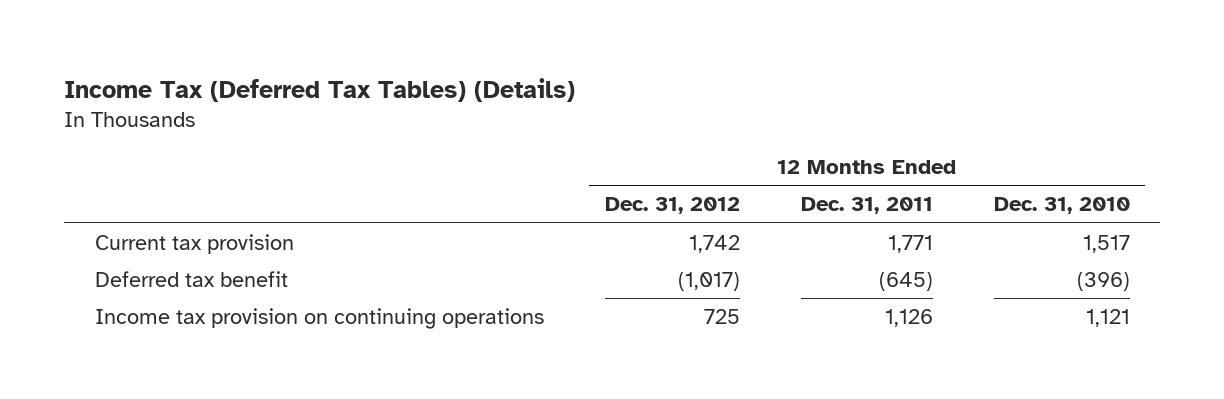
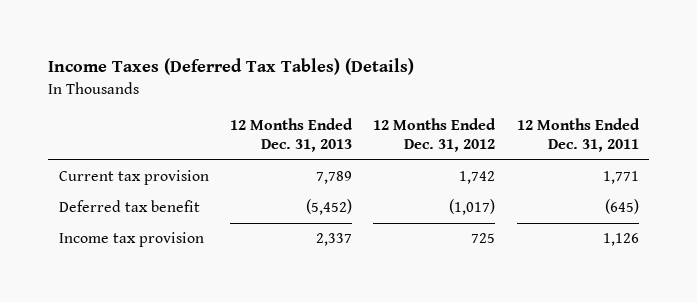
[64,77,576,102] Income Tax (Deferred Tax Tables) (Details) -> [47,58,414,76] Income Taxes (Deferred Tax Tables) (Details)
[993,197,1130,215] Dec. 31, 2010 -> none
none -> [229,117,353,153] 12 Months Ended Dec. 31, 2013
[94,307,544,329] Income tax provision on continuing operations -> [58,232,204,248] Income tax provision

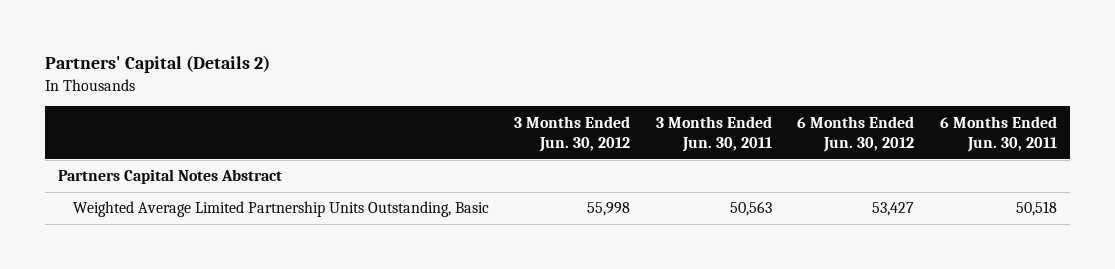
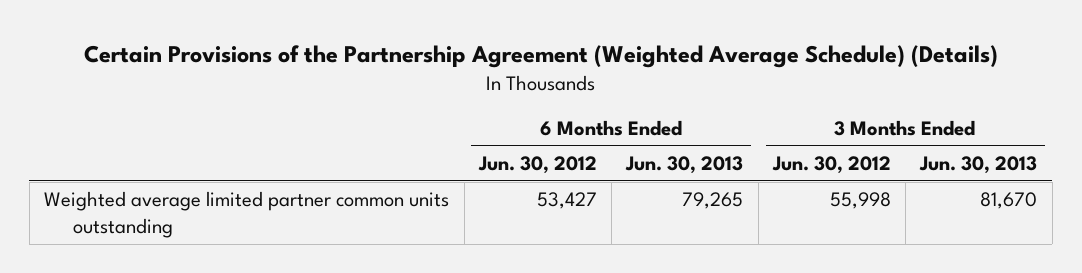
[45,55,271,74] Partners' Capital (Details 2) -> [83,44,998,68] Certain Provisions of the Partnership Agreement (Weighted Average Schedule) (Details)
[655,115,772,152] 3 Months Ended Jun. 30, 2011 -> none
[939,115,1057,152] 6 Months Ended Jun. 30, 2011 -> none
none -> [625,156,744,175] Jun. 30, 2013
none -> [919,156,1038,175] Jun. 30, 2013
[57,169,282,185] Partners Capital Notes Abstract -> none
[72,201,489,218] Weighted Average Limited Partnership Units Outstanding, Basic -> [44,191,450,239] Weighted average limited partner common units outstanding

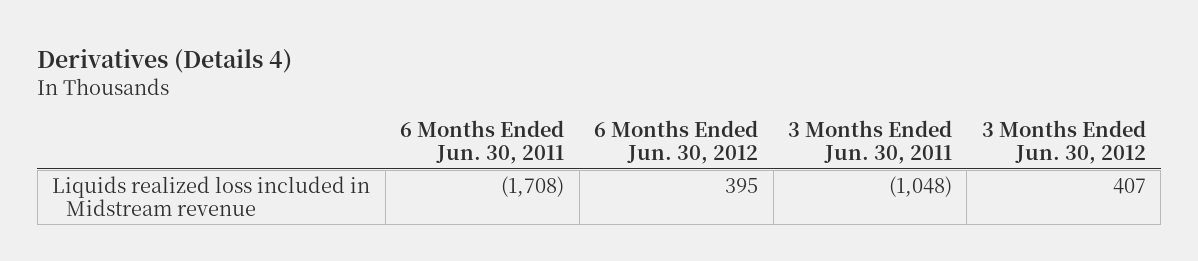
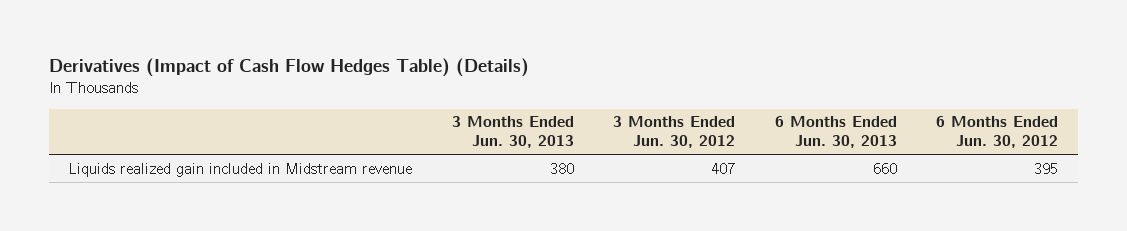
[37,49,293,74] Derivatives (Details 4) -> [48,58,529,78] Derivatives (Impact of Cash Flow Hedges Table) (Details)
[400,120,565,165] 6 Months Ended Jun. 30, 2011 -> none
[788,120,953,165] 3 Months Ended Jun. 30, 2011 -> none
none -> [451,116,574,149] 3 Months Ended Jun. 30, 2013
none -> [774,116,897,149] 6 Months Ended Jun. 30, 2013
[52,175,371,216] Liquids realized loss included in Midstream revenue -> [68,162,413,177] Liquids realized gain included in Midstream revenue

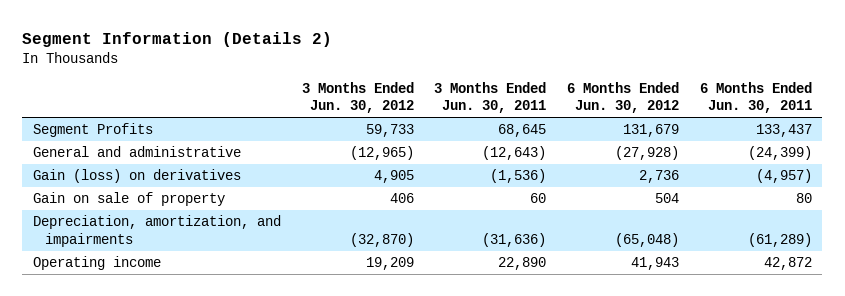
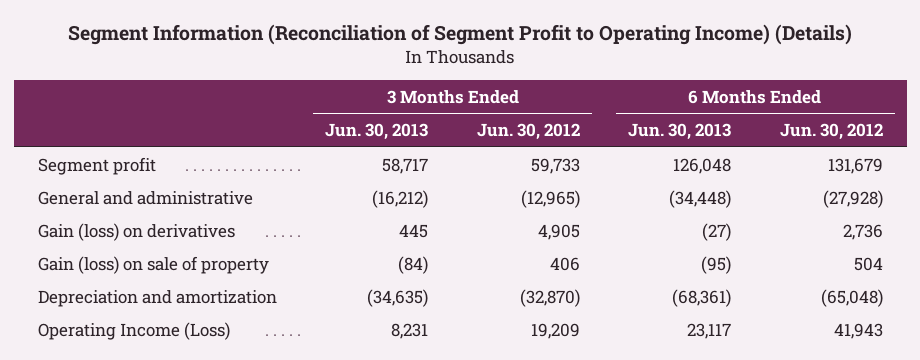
[22,32,333,48] Segment Information (Details 2) -> [68,24,853,46] Segment Information (Reconciliation of Segment Profit to Operating Income) (Details)
[434,81,547,114] 3 Months Ended Jun. 30, 2011 -> none
[699,81,812,114] 6 Months Ended Jun. 30, 2011 -> none
none -> [325,123,429,141] Jun. 30, 2013
none -> [628,123,732,141] Jun. 30, 2013
[32,123,153,138] Segment Profits -> [37,156,156,175] Segment profit
[32,192,225,207] Gain on sale of property -> [37,255,269,274] Gain (loss) on sale of property
[32,215,281,247] Depreciation, amortization, and impairments -> [37,289,277,307] Depreciation and amortization
[32,256,161,271] Operating income -> [37,321,230,340] Operating Income (Loss)

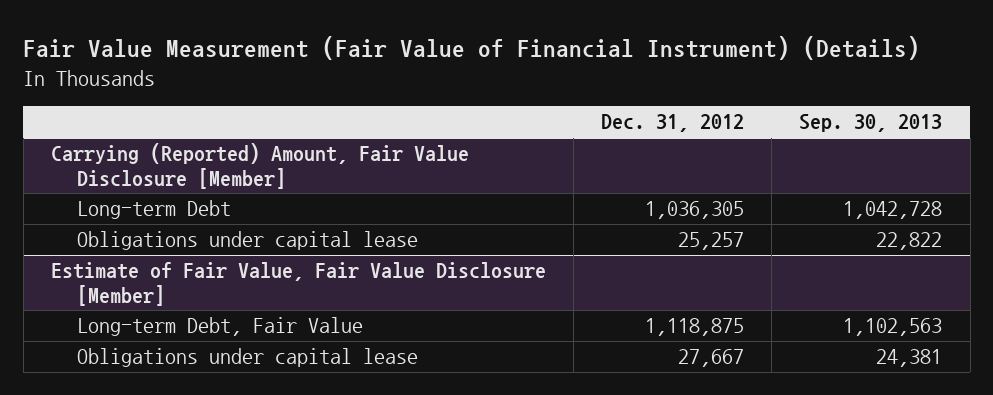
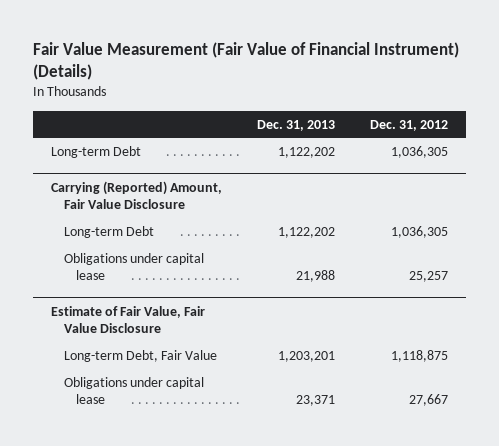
[799,114,943,133] Sep. 30, 2013 -> none
none -> [257,119,336,131] Dec. 31, 2013
[50,143,469,189] Carrying (Reported) Amount, Fair Value Disclosure [Member] -> none
none -> [50,180,222,209] Carrying (Reported) Amount, Fair Value Disclosure
none -> [63,225,154,238] Long-term Debt
[50,262,546,306] Estimate of Fair Value, Fair Value Disclosure [Member] -> [50,305,205,333] Estimate of Fair Value, Fair Value Disclosure

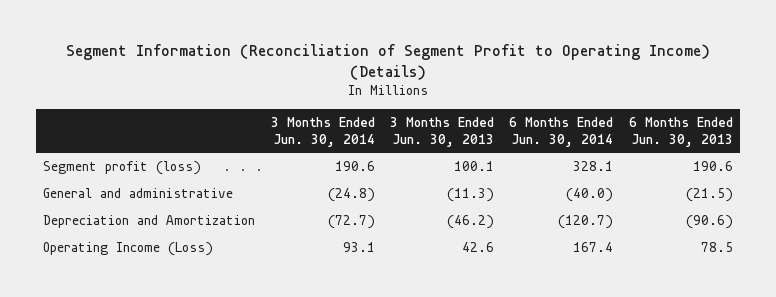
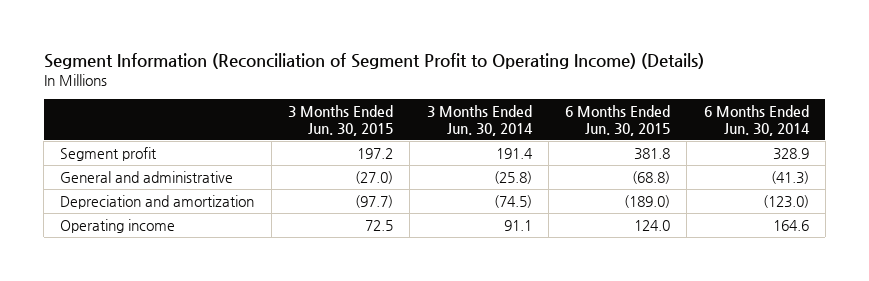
[389,116,494,147] 3 Months Ended Jun. 30, 2013 -> none
[628,116,733,147] 6 Months Ended Jun. 30, 2013 -> none
none -> [287,105,393,136] 3 Months Ended Jun. 30, 2015
none -> [565,105,671,136] 6 Months Ended Jun. 30, 2015
[43,161,202,176] Segment profit (loss) -> [60,146,158,161] Segment profit
[334,161,375,172] 190.6 -> [495,147,533,159] 191.4
[573,161,614,172] 328.1 -> [772,147,809,160] 328.9
[327,188,375,203] (24.8) -> [493,170,532,184] (25.8)
[566,188,614,203] (40.0) -> [770,170,809,184] (41.3)
[43,215,256,229] Depreciation and Amortization -> [60,194,255,209] Depreciation and amortization
[327,215,375,230] (72.7) -> [493,194,532,208] (74.5)
[558,215,614,230] (120.7) -> [762,194,809,208] (123.0)
[43,242,214,257] Operating Income (Loss) -> [60,218,176,233] Operating income
[342,242,375,253] 93.1 -> [503,219,532,231] 91.1
[573,242,614,253] 167.4 -> [772,219,809,231] 164.6

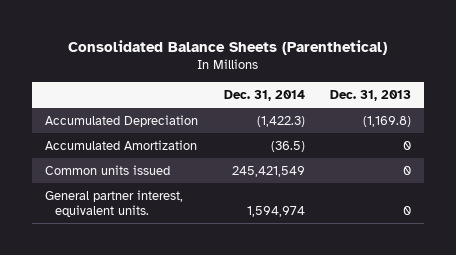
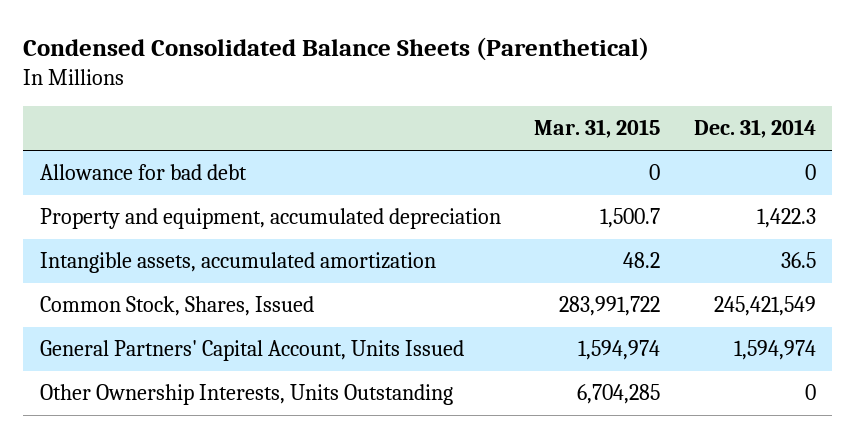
[68,39,388,55] Consolidated Balance Sheets (Parenthetical) -> [23,37,650,62] Condensed Consolidated Balance Sheets (Parenthetical)
[330,89,412,101] Dec. 31, 2013 -> none
none -> [534,119,661,139] Mar. 31, 2015
none -> [39,164,247,181] Allowance for bad debt
[44,114,198,127] Accumulated Depreciation -> [39,208,501,230] Property and equipment, accumulated depreciation
[256,115,305,127] (1,422.3) -> [756,208,816,229] 1,422.3
[44,139,197,150] Accumulated Amortization -> [39,252,436,274] Intangible assets, accumulated amortization
[270,140,305,152] (36.5) -> [780,252,816,269] 36.5
[44,164,170,175] Common units issued -> [39,296,314,317] Common Stock, Shares, Issued
[44,189,183,217] General partner interest, equivalent units. -> [39,340,464,362] General Partners' Capital Account, Units Issued
none -> [39,384,453,406] Other Ownership Interests, Units Outstanding

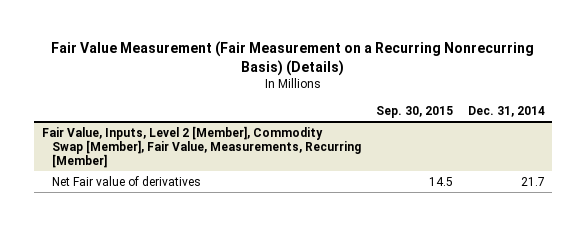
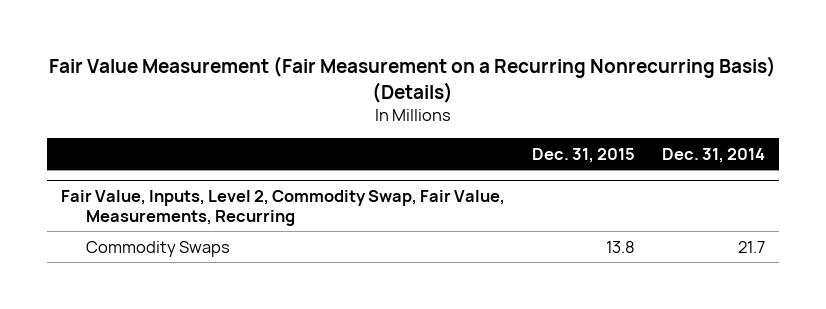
[375,106,453,119] Sep. 30, 2015 -> none
none -> [532,147,636,163] Dec. 31, 2015
[41,125,361,168] Fair Value, Inputs, Level 2 [Member], Commodity Swap [Member], Fair Value, Measurements, Recurring [Member] -> [60,189,505,226] Fair Value, Inputs, Level 2, Commodity Swap, Fair Value, Measurements, Recurring
[51,175,201,186] Net Fair value of derivatives -> [85,240,230,257] Commodity Swaps

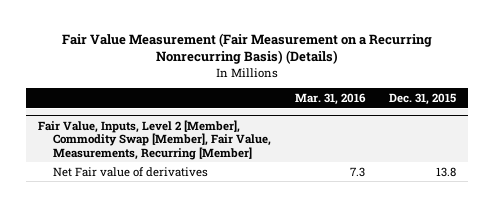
[662,147,766,163] Dec. 31, 2014 -> none
none -> [295,92,367,105] Mar. 31, 2016
[60,189,505,226] Fair Value, Inputs, Level 2, Commodity Swap, Fair Value, Measurements, Recurring -> [37,119,272,160] Fair Value, Inputs, Level 2 [Member], Commodity Swap [Member], Fair Value, Measurements, Recurring [Member]
[85,240,230,257] Commodity Swaps -> [53,166,209,177] Net Fair value of derivatives

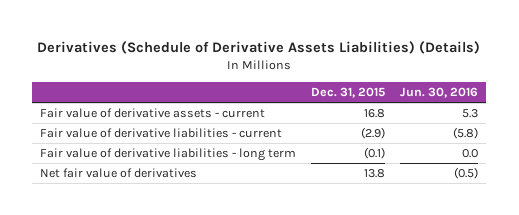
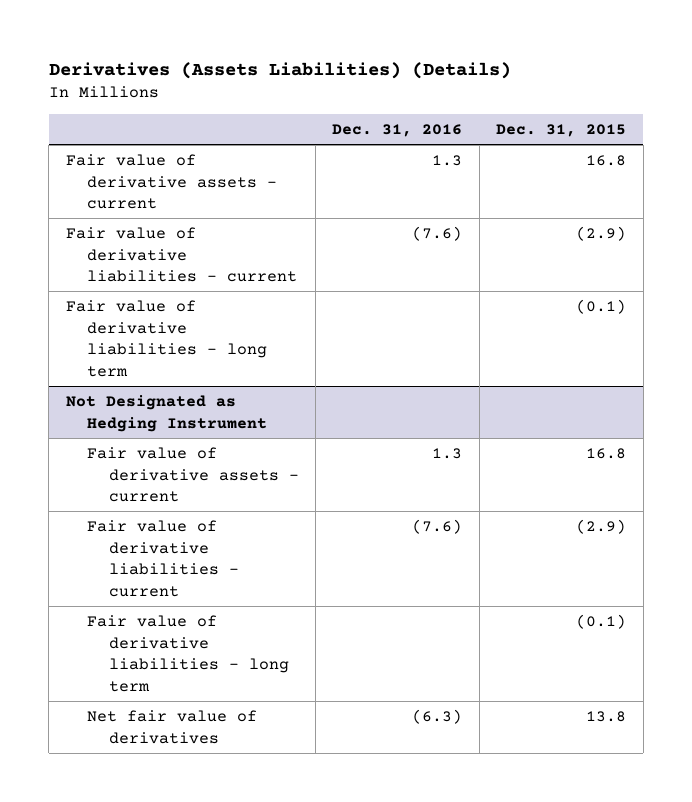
[37,41,481,55] Derivatives (Schedule of Derivative Assets Liabilities) (Details) -> [48,61,511,79] Derivatives (Assets Liabilities) (Details)
[400,87,479,99] Jun. 30, 2016 -> none
none -> [332,123,463,137] Dec. 31, 2016
none -> [65,394,268,432] Not Designated as Hedging Instrument
none -> [87,446,299,503] Fair value of derivative assets - current
none -> [87,519,239,597] Fair value of derivative liabilities - current
none -> [87,614,289,692] Fair value of derivative liabilities - long term

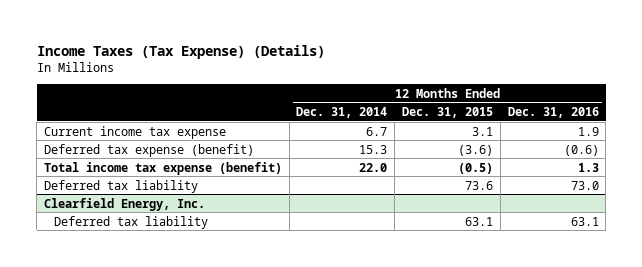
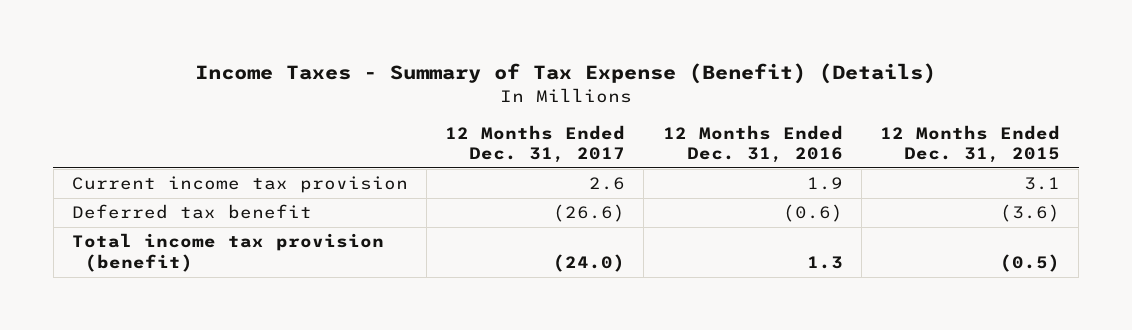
[36,44,325,59] Income Taxes (Tax Expense) (Details) -> [194,63,936,85] Income Taxes - Summary of Tax Expense (Benefit) (Details)
[296,107,388,119] Dec. 31, 2014 -> none
none -> [445,124,626,164] 12 Months Ended Dec. 31, 2017
[43,179,198,193] Deferred tax liability -> none
[43,197,205,211] Clearfield Energy, Inc. -> none
[54,215,209,229] Deferred tax liability -> none
[43,125,226,139] Current income tax expense -> [71,176,408,194] Current income tax provision
[43,143,254,157] Deferred tax expense (benefit) -> [71,204,312,220] Deferred tax benefit
[43,161,282,175] Total income tax expense (benefit) -> [71,233,384,273] Total income tax provision (benefit)

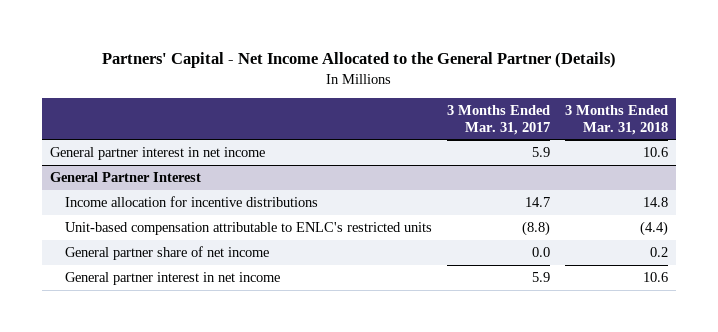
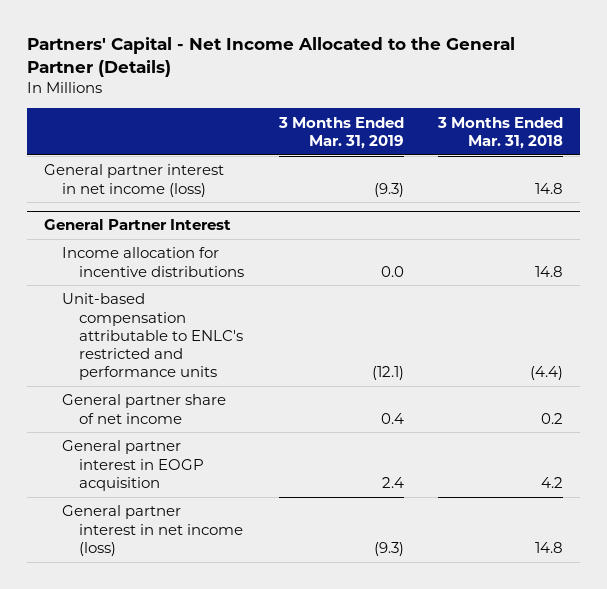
[447,104,551,135] 3 Months Ended Mar. 31, 2017 -> none
none -> [277,116,404,149] 3 Months Ended Mar. 31, 2019
[49,146,265,160] General partner interest in net income -> [44,164,225,197] General partner interest in net income (loss)
[643,146,669,157] 10.6 -> [535,182,564,194] 14.8
[65,221,433,235] Unit-based compensation attributable to ENLC's restricted units -> [61,293,244,381] Unit-based compensation attributable to ENLC's restricted and performance units
none -> [61,440,205,491] General partner interest in EOGP acquisition
[65,271,281,285] General partner interest in net income -> [61,505,244,556] General partner interest in net income (loss)
[643,271,669,282] 10.6 -> [535,541,564,553] 14.8

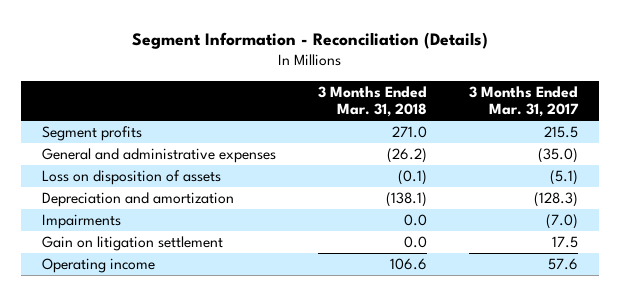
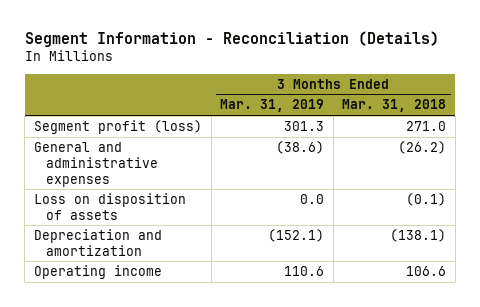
[469,85,580,118] 3 Months Ended Mar. 31, 2017 -> none
none -> [220,99,325,113] Mar. 31, 2019
[42,125,143,141] Segment profits -> [33,119,202,134] Segment profit (loss)
[42,213,122,229] Impairments -> none
[42,235,224,251] Gain on litigation settlement -> none

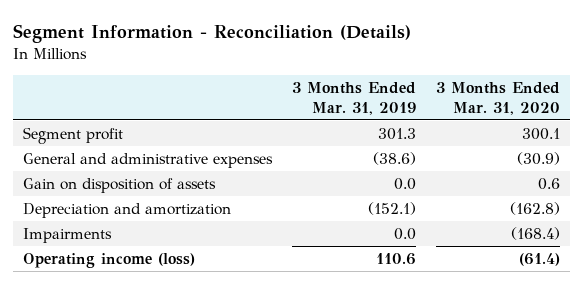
[342,99,447,113] Mar. 31, 2018 -> none
none -> [435,81,560,115] 3 Months Ended Mar. 31, 2020
[33,119,202,134] Segment profit (loss) -> [23,126,124,144] Segment profit
[33,192,186,220] Loss on disposition of assets -> [23,177,217,193] Gain on disposition of assets
none -> [23,227,113,243] Impairments
[33,264,162,279] Operating income -> [23,252,196,268] Operating income (loss)

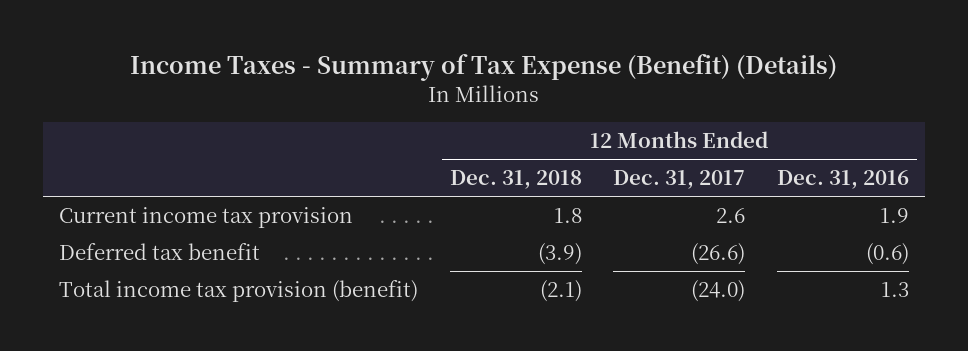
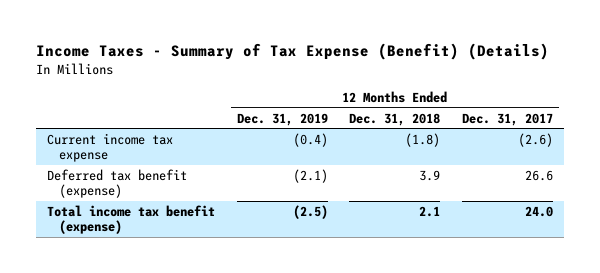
[777,170,910,190] Dec. 31, 2016 -> none
none -> [236,112,328,126] Dec. 31, 2019
[58,206,353,228] Current income tax provision -> [46,132,173,163] Current income tax expense
[553,207,582,223] 1.8 -> [405,132,441,147] (1.8)
[716,207,746,223] 2.6 -> [518,132,554,147] (2.6)
[58,242,260,260] Deferred tax benefit -> [46,168,187,199] Deferred tax benefit (expense)
[537,242,582,265] (3.9) -> [419,169,441,181] 3.9
[691,242,746,265] (26.6) -> [525,169,554,181] 26.6
[58,279,418,302] Total income tax provision (benefit) -> [46,204,215,235] Total income tax benefit (expense)
[539,279,582,302] (2.1) -> [419,205,441,217] 2.1
[691,279,746,302] (24.0) -> [525,205,554,217] 24.0

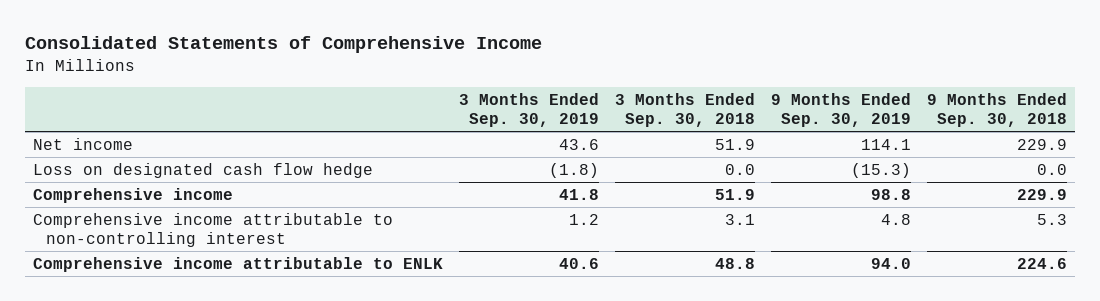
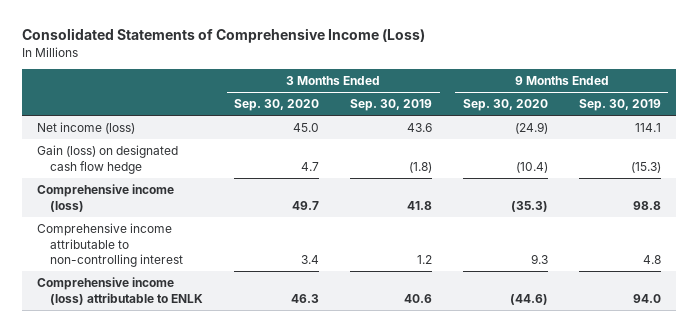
[24,36,542,54] Consolidated Statements of Comprehensive Income -> [21,28,425,44] Consolidated Statements of Comprehensive Income (Loss)
[614,92,755,128] 3 Months Ended Sep. 30, 2018 -> none
[927,92,1068,128] 9 Months Ended Sep. 30, 2018 -> none
none -> [234,99,320,112] Sep. 30, 2020
none -> [462,99,548,112] Sep. 30, 2020
[32,137,133,150] Net income -> [37,122,136,135] Net income (loss)
[32,162,373,178] Loss on designated cash flow hedge -> [37,145,179,174] Gain (loss) on designated cash flow hedge
[32,187,233,203] Comprehensive income -> [37,184,175,212] Comprehensive income (loss)
[32,256,443,272] Comprehensive income attributable to ENLK -> [37,277,204,305] Comprehensive income (loss) attributable to ENLK

